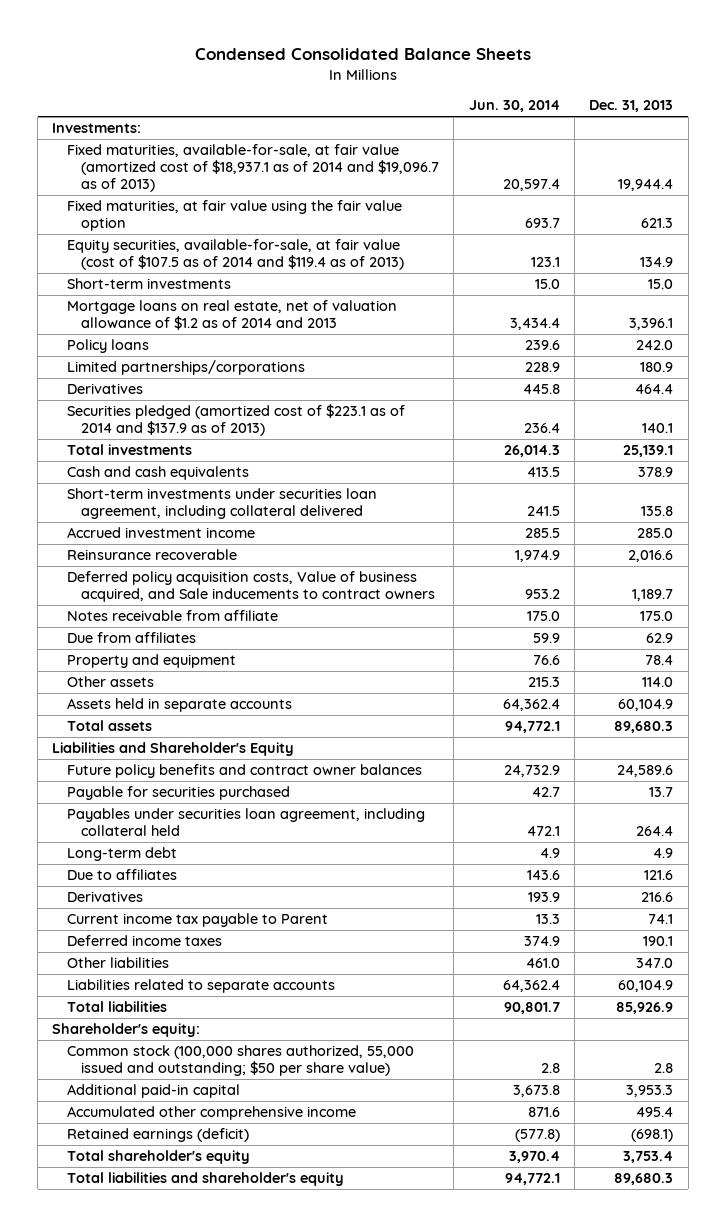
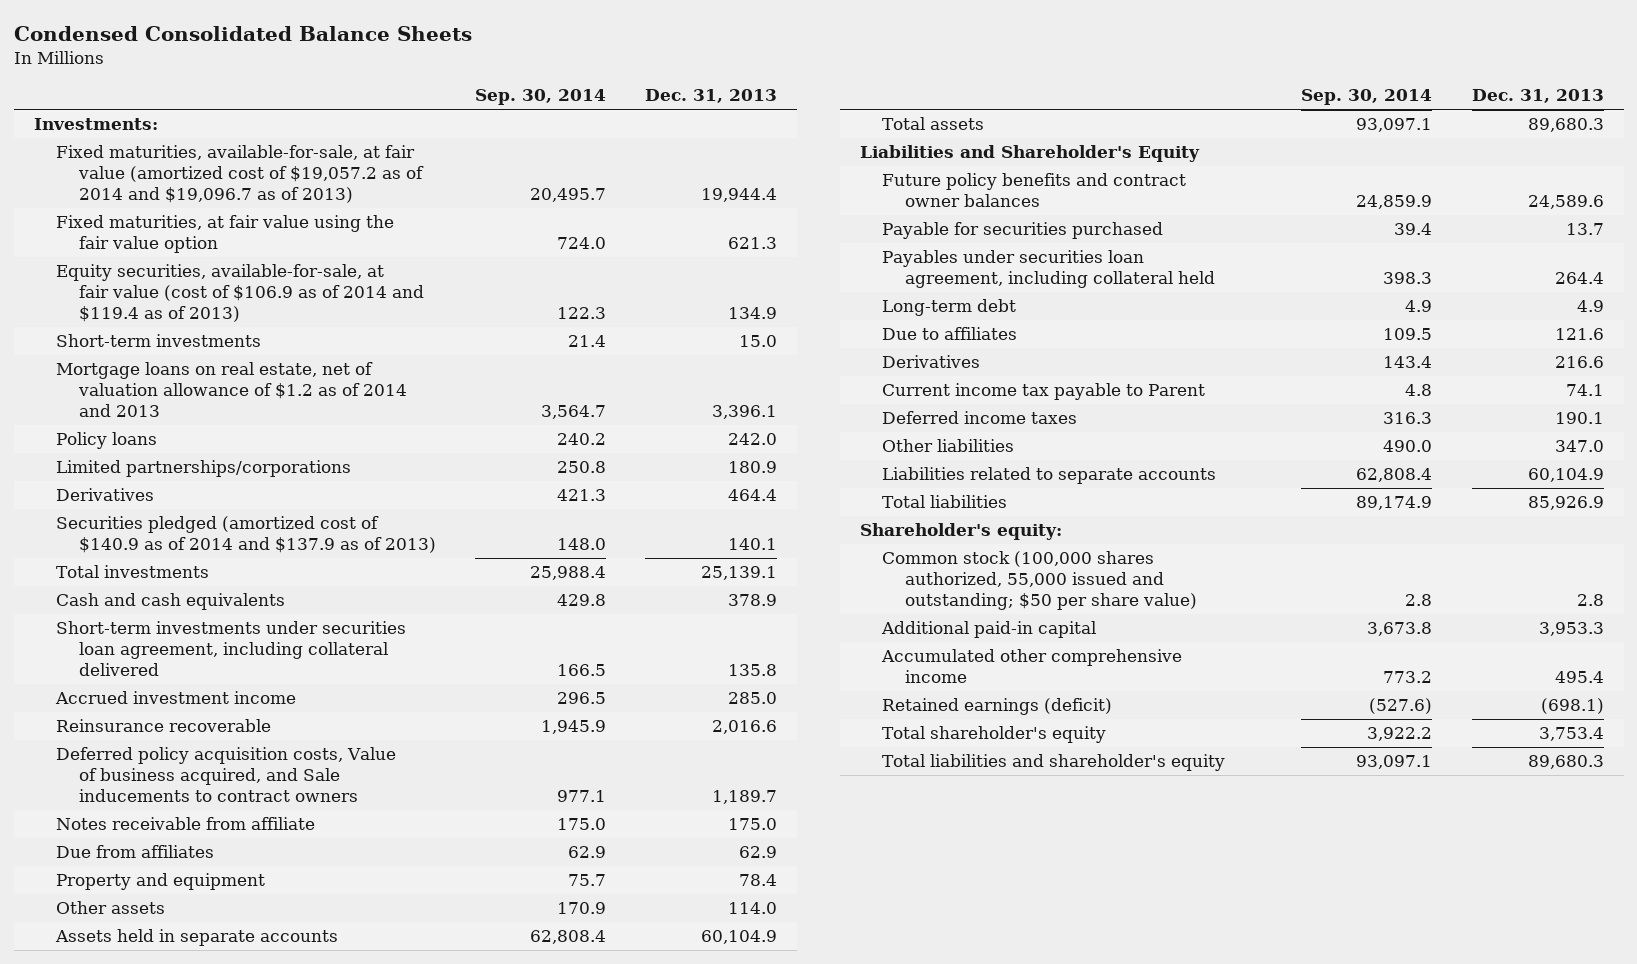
[468,100,560,113] Jun. 30, 2014 -> none
none -> [475,89,607,106] Sep. 30, 2014
[66,143,440,193] Fixed maturities, available-for-sale, at fair value (amortized cost of $18,937.1 as of 2014 and $19,096.7 as of 2013) -> [56,145,424,204] Fixed maturities, available-for-sale, at fair value (amortized cost of $19,057.2 as of 2014 and $19,096.7 as of 2013)
[66,238,405,271] Equity securities, available-for-sale, at fair value (cost of $107.5 as of 2014 and $119.4 as of 2013) -> [56,264,424,323] Equity securities, available-for-sale, at fair value (cost of $106.9 as of 2014 and $119.4 as of 2013)
[66,403,405,437] Securities pledged (amortized cost of $223.1 as of 2014 and $137.9 as of 2013) -> [56,516,436,554] Securities pledged (amortized cost of $140.9 as of 2014 and $137.9 as of 2013)

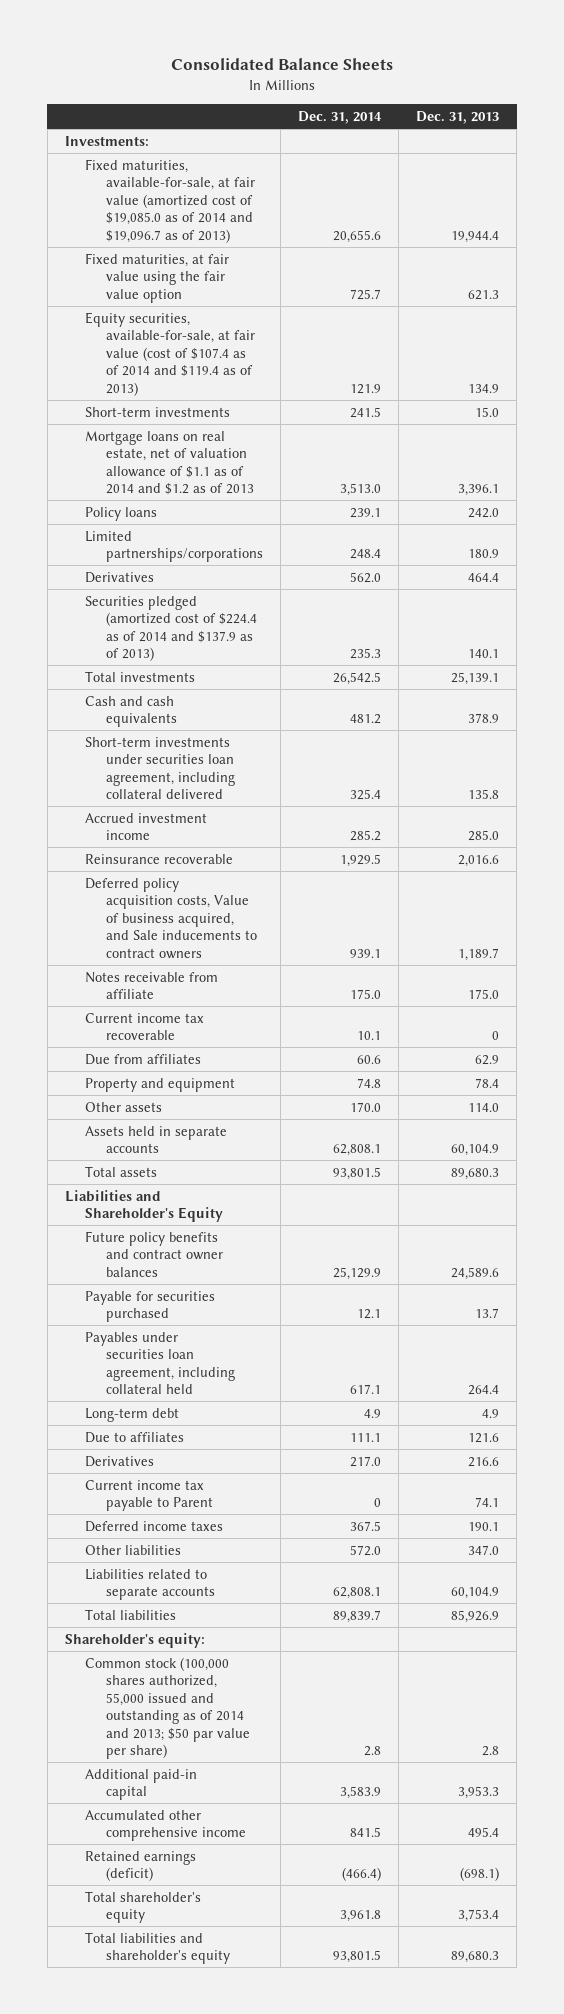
[13,25,472,41] Condensed Consolidated Balance Sheets -> [170,57,393,70] Consolidated Balance Sheets
[475,89,607,106] Sep. 30, 2014 -> none
none -> [297,111,382,125] Dec. 31, 2014
[56,145,424,204] Fixed maturities, available-for-sale, at fair value (amortized cost of $19,057.2 as of 2014 and $19,096.7 as of 2013) -> [85,158,255,243] Fixed maturities, available-for-sale, at fair value (amortized cost of $19,085.0 as of 2014 and $19,096.7 as of 2013)
[56,264,424,323] Equity securities, available-for-sale, at fair value (cost of $106.9 as of 2014 and $119.4 as of 2013) -> [85,311,255,396] Equity securities, available-for-sale, at fair value (cost of $107.4 as of 2014 and $119.4 as of 2013)
[56,362,407,418] Mortgage loans on real estate, net of valuation allowance of $1.2 as of 2014 and 2013 -> [85,430,254,496] Mortgage loans on real estate, net of valuation allowance of $1.1 as of 2014 and $1.2 as of 2013
[56,516,436,554] Securities pledged (amortized cost of $140.9 as of 2014 and $137.9 as of 2013) -> [85,595,257,662] Securities pledged (amortized cost of $224.4 as of 2014 and $137.9 as of 2013)
none -> [85,1012,205,1041] Current income tax recoverable
[882,551,1198,611] Common stock (100,000 shares authorized, 55,000 issued and outstanding; $50 per share value) -> [85,1656,250,1760] Common stock (100,000 shares authorized, 55,000 issued and outstanding as of 2014 and 2013; $50 par value per share)

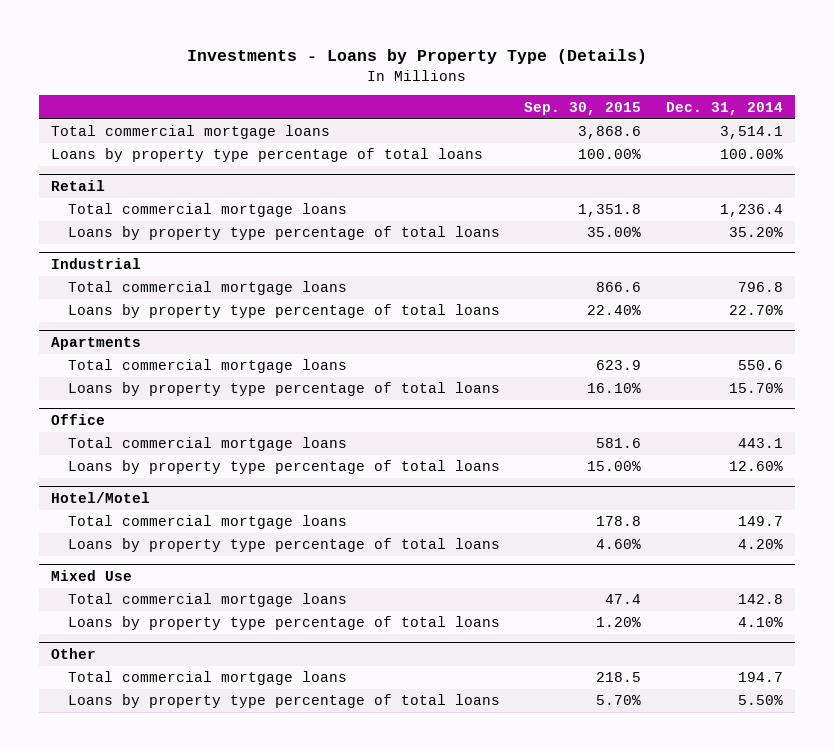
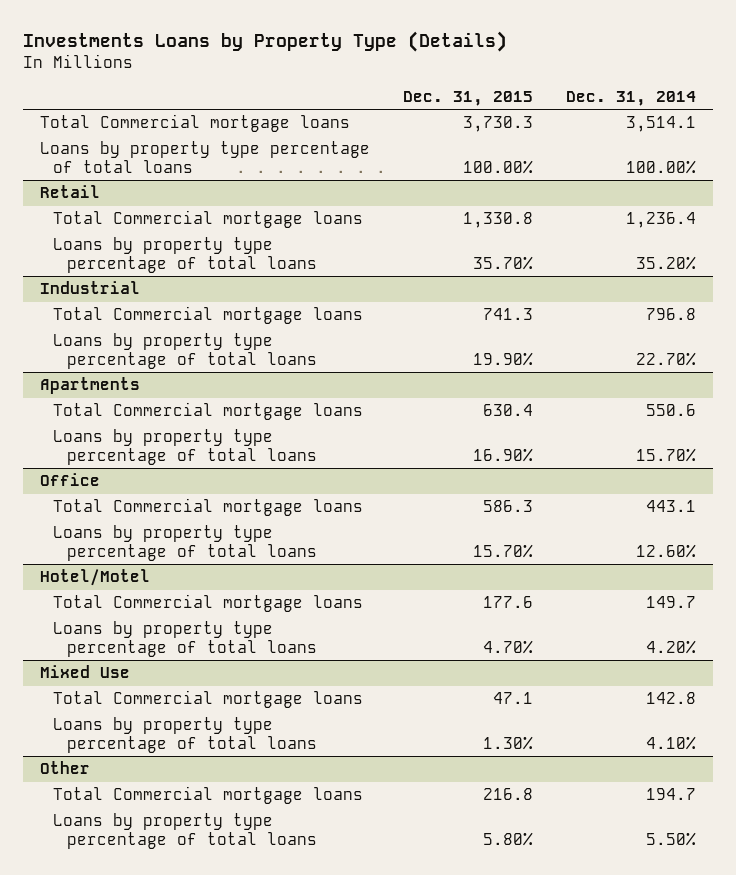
[186,49,647,65] Investments - Loans by Property Type (Details) -> [23,31,508,53] Investments Loans by Property Type (Details)
[524,101,642,115] Sep. 30, 2015 -> none
none -> [403,90,534,106] Dec. 31, 2015
[51,125,331,140] Total commercial mortgage loans -> [39,114,350,133] Total Commercial mortgage loans
[68,203,348,218] Total commercial mortgage loans -> [53,210,364,229] Total Commercial mortgage loans
[68,281,348,296] Total commercial mortgage loans -> [53,306,364,325] Total Commercial mortgage loans
[68,359,348,374] Total commercial mortgage loans -> [53,402,364,421] Total Commercial mortgage loans
[68,437,348,452] Total commercial mortgage loans -> [53,498,364,517] Total Commercial mortgage loans
[68,515,348,530] Total commercial mortgage loans -> [53,594,364,613] Total Commercial mortgage loans
[68,593,348,608] Total commercial mortgage loans -> [53,690,364,709] Total Commercial mortgage loans
[68,671,348,686] Total commercial mortgage loans -> [53,786,364,805] Total Commercial mortgage loans

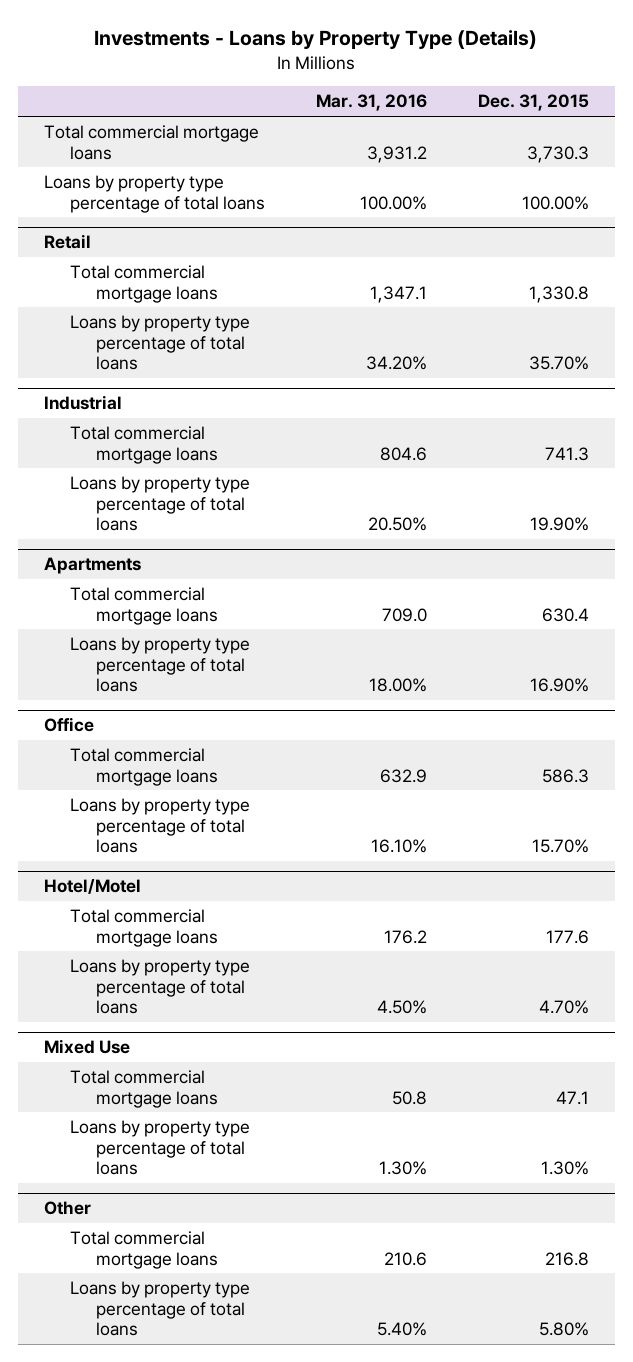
[23,31,508,53] Investments Loans by Property Type (Details) -> [94,30,538,50] Investments - Loans by Property Type (Details)
[566,90,697,106] Dec. 31, 2014 -> none
none -> [315,94,427,112] Mar. 31, 2016
[39,114,350,133] Total Commercial mortgage loans -> [43,125,259,160] Total commercial mortgage loans
[53,210,364,229] Total Commercial mortgage loans -> [69,265,218,303] Total commercial mortgage loans
[53,306,364,325] Total Commercial mortgage loans -> [69,426,218,464] Total commercial mortgage loans
[53,402,364,421] Total Commercial mortgage loans -> [69,587,218,625] Total commercial mortgage loans
[53,498,364,517] Total Commercial mortgage loans -> [69,748,218,786] Total commercial mortgage loans
[53,594,364,613] Total Commercial mortgage loans -> [69,909,218,947] Total commercial mortgage loans
[53,690,364,709] Total Commercial mortgage loans -> [69,1070,218,1108] Total commercial mortgage loans
[53,786,364,805] Total Commercial mortgage loans -> [69,1231,218,1269] Total commercial mortgage loans

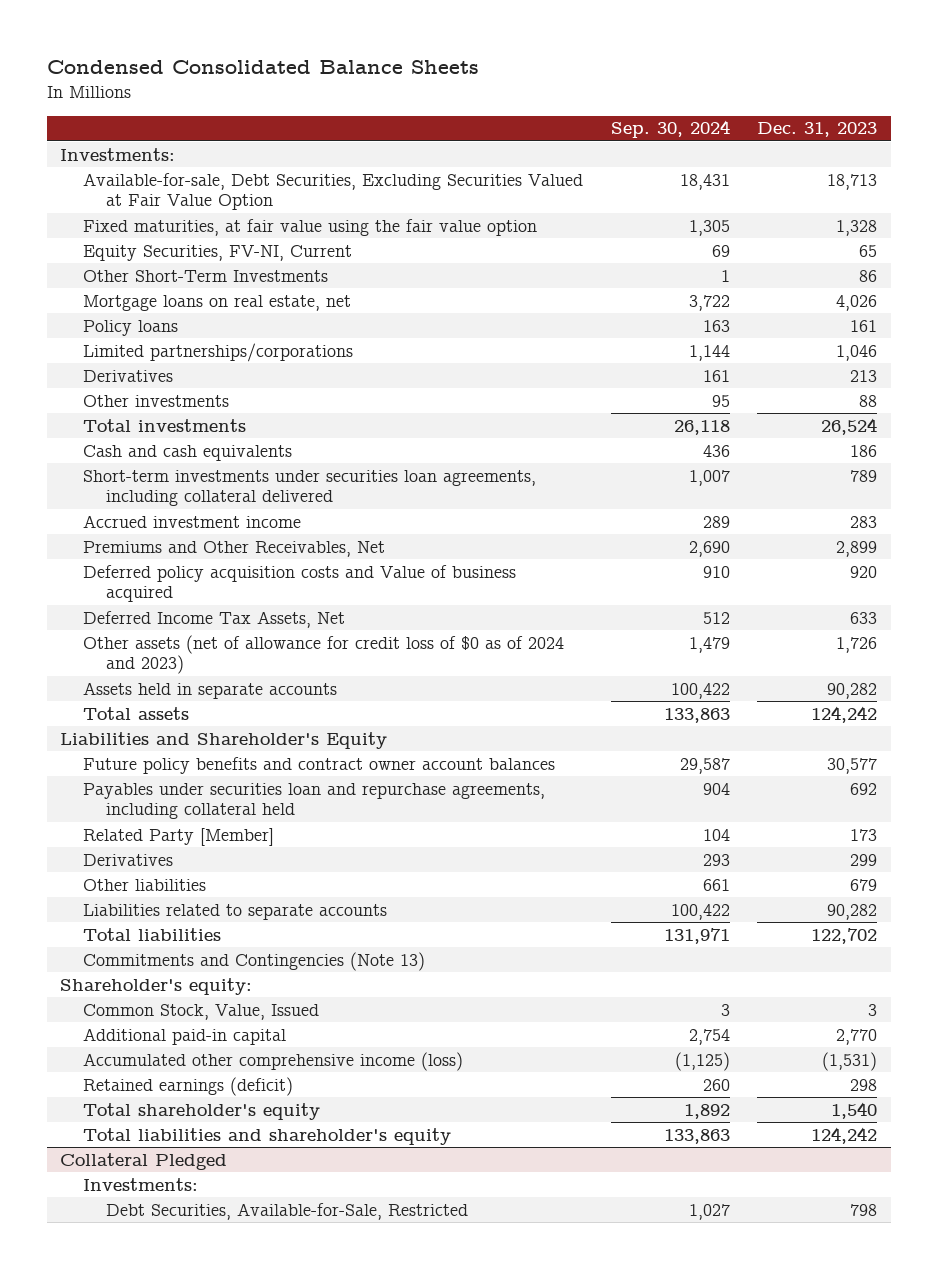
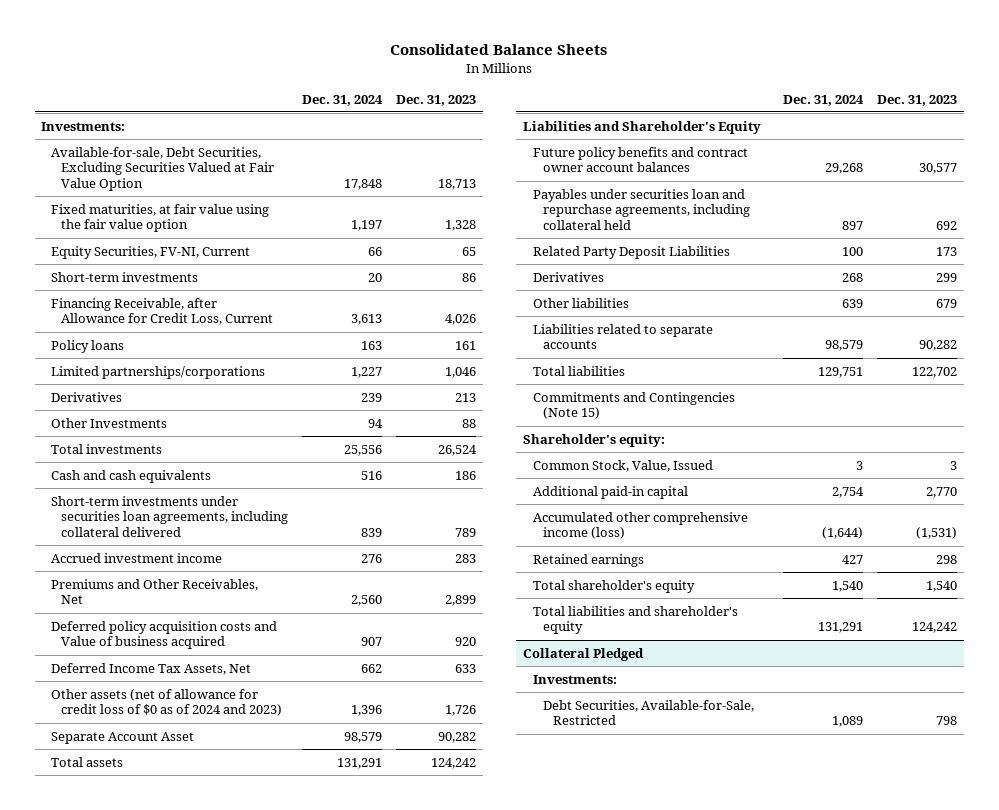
[46,60,479,75] Condensed Consolidated Balance Sheets -> [390,43,608,55] Consolidated Balance Sheets
[610,120,730,139] Sep. 30, 2024 -> none
none -> [302,94,384,106] Dec. 31, 2024
[83,269,329,282] Other Short-Term Investments -> [51,271,199,282] Short-term investments
[83,294,352,311] Mortgage loans on real estate, net -> [51,297,274,326] Financing Receivable, after Allowance for Credit Loss, Current
[83,394,230,407] Other investments -> [51,417,168,428] Other Investments
[83,681,338,699] Assets held in separate accounts -> [51,731,195,744] Separate Account Asset
[83,827,275,846] Related Party [Member] -> [532,245,730,259] Related Party Deposit Liabilities
[83,951,426,971] Commitments and Contingencies (Note 13) -> [532,391,735,420] Commitments and Contingencies (Note 15)
[83,1076,294,1096] Retained earnings (deficit) -> [532,553,644,567] Retained earnings

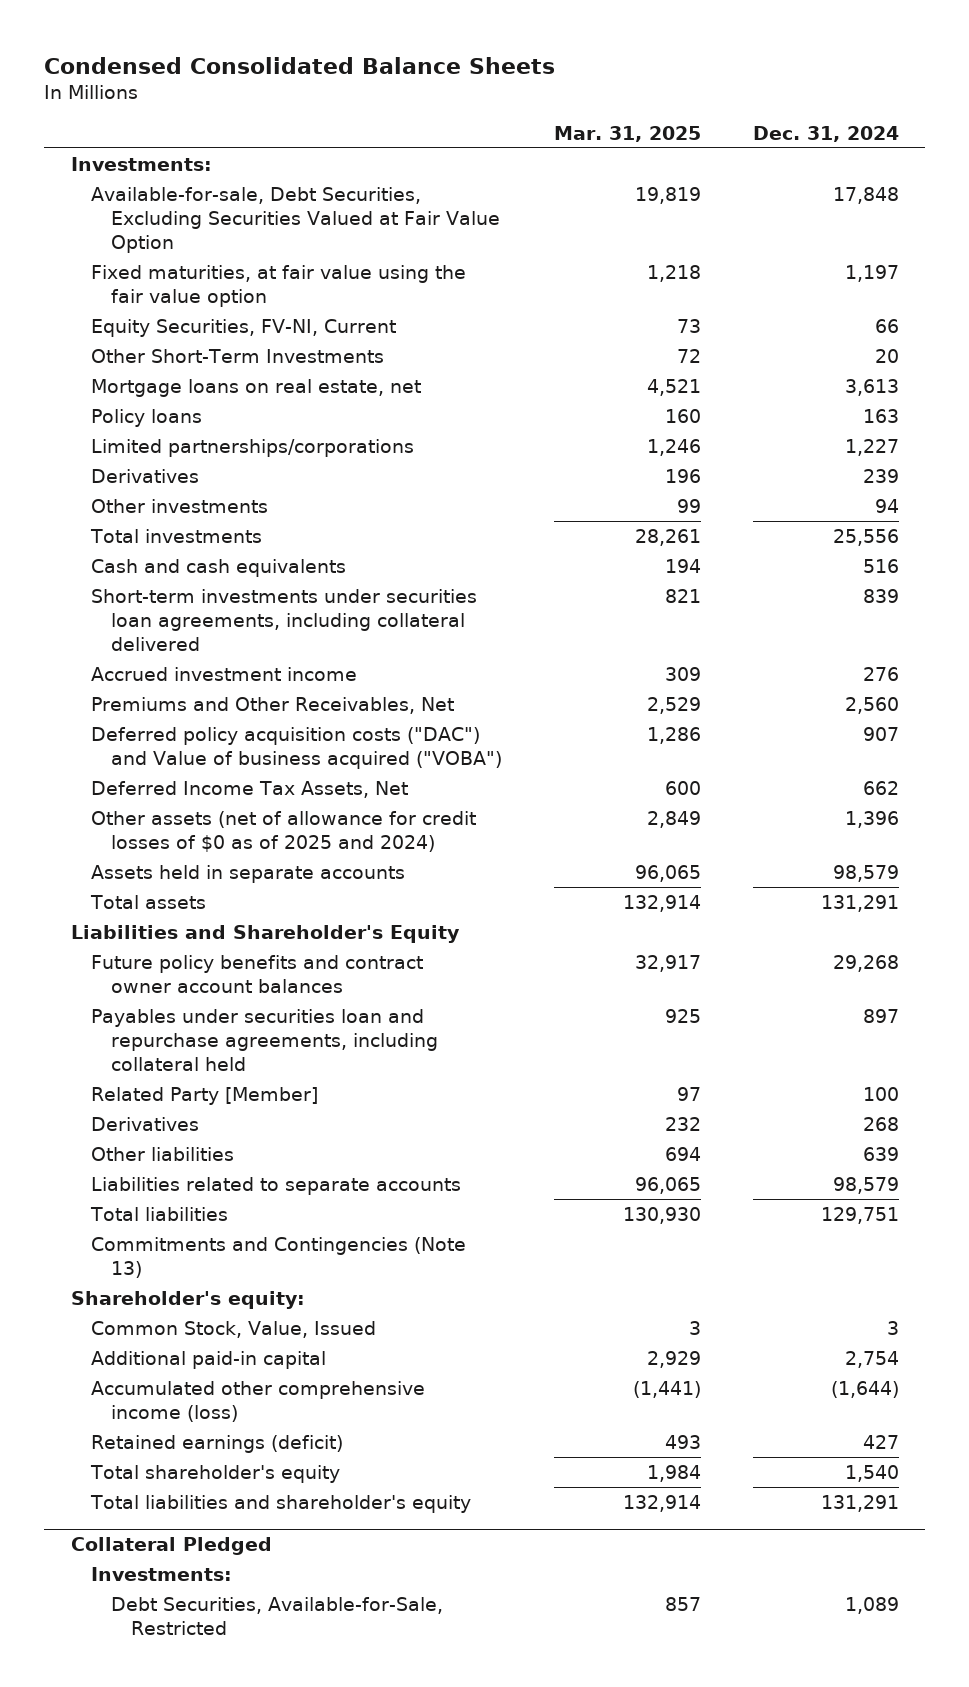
[390,43,608,55] Consolidated Balance Sheets -> [44,56,556,74] Condensed Consolidated Balance Sheets
[396,94,477,106] Dec. 31, 2023 -> none
none -> [553,125,701,142] Mar. 31, 2025
[51,271,199,282] Short-term investments -> [90,348,384,363] Other Short-Term Investments
[51,297,274,326] Financing Receivable, after Allowance for Credit Loss, Current -> [90,378,421,397] Mortgage loans on real estate, net
[51,417,168,428] Other Investments -> [90,498,268,513] Other investments
[51,620,278,650] Deferred policy acquisition costs and Value of business acquired -> [90,726,502,769] Deferred policy acquisition costs ("DAC") and Value of business acquired ("VOBA")
[51,688,283,717] Other assets (net of allowance for credit loss of $0 as of 2024 and 2023) -> [90,810,476,852] Other assets (net of allowance for credit losses of $0 as of 2025 and 2024)
[51,731,195,744] Separate Account Asset -> [90,864,405,883] Assets held in separate accounts
[532,245,730,259] Related Party Deposit Liabilities -> [90,1086,318,1105] Related Party [Member]
[532,391,735,420] Commitments and Contingencies (Note 15) -> [90,1236,466,1278] Commitments and Contingencies (Note 13)
[532,553,644,567] Retained earnings -> [90,1434,343,1453] Retained earnings (deficit)

